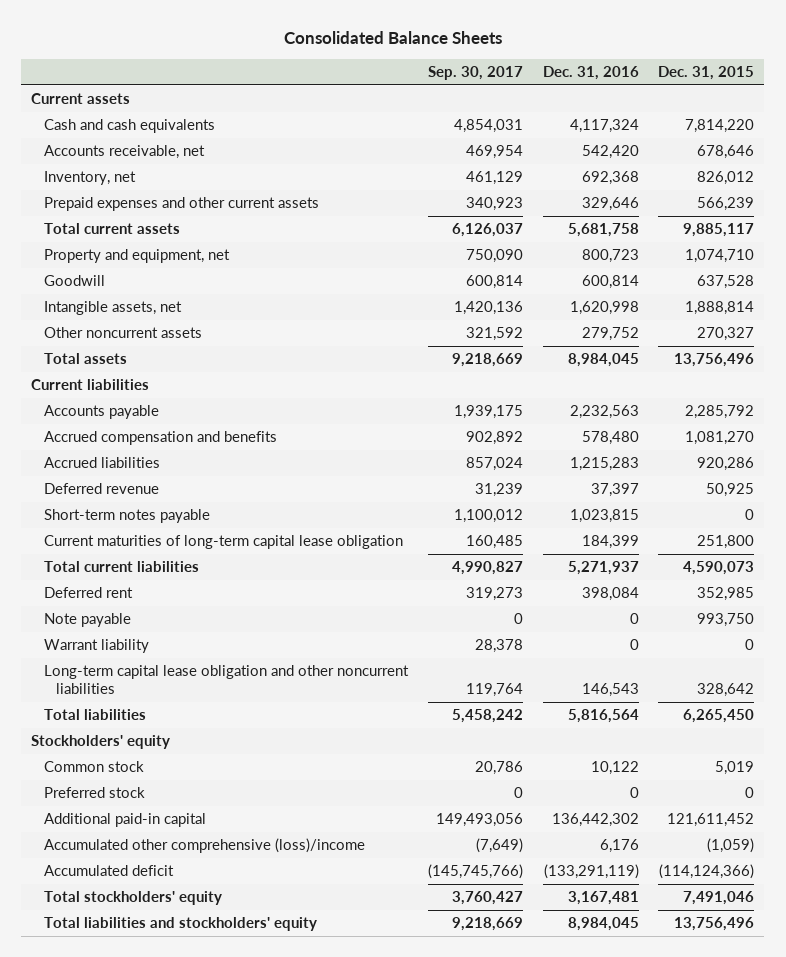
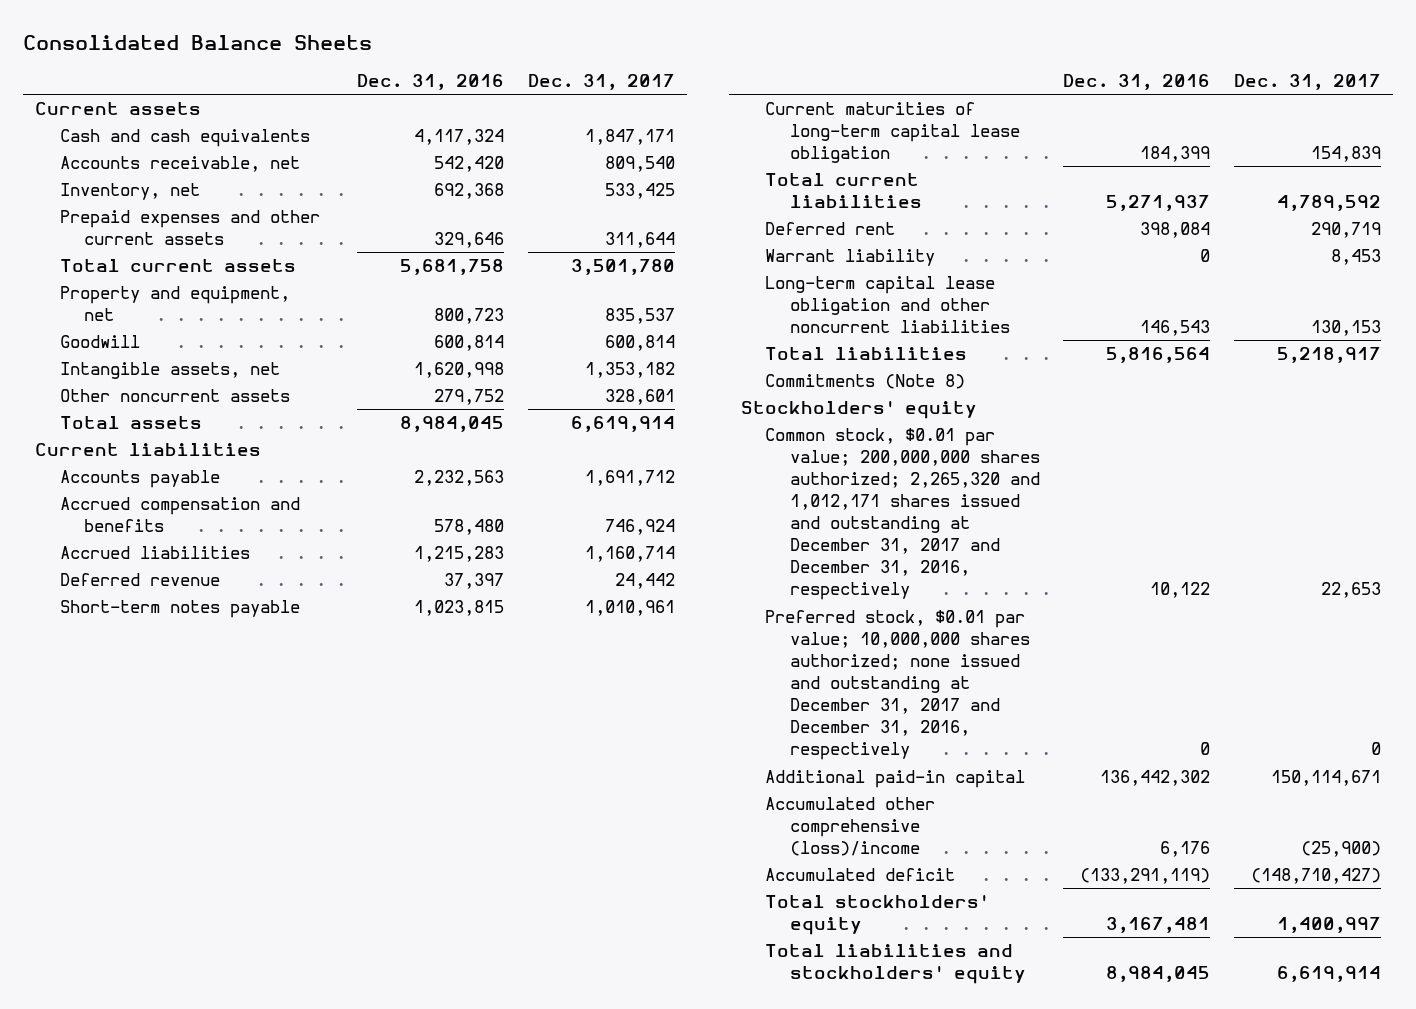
[427,66,523,81] Sep. 30, 2017 -> none
[658,66,755,81] Dec. 31, 2015 -> none
none -> [527,74,675,91] Dec. 31, 2017
[43,613,131,628] Note payable -> none
none -> [765,374,966,390] Commitments (Note 8)
[43,761,144,773] Common stock -> [765,428,1040,601] Common stock, $0.01 par value; 200,000,000 shares authorized; 2,265,320 and 1,012,171 shares issued and outstanding at December 31, 2017 and December 31, 2016, respectively
[43,787,145,799] Preferred stock -> [765,610,1030,761] Preferred stock, $0.01 par value; 10,000,000 shares authorized; none issued and outstanding at December 31, 2017 and December 31, 2016, respectively

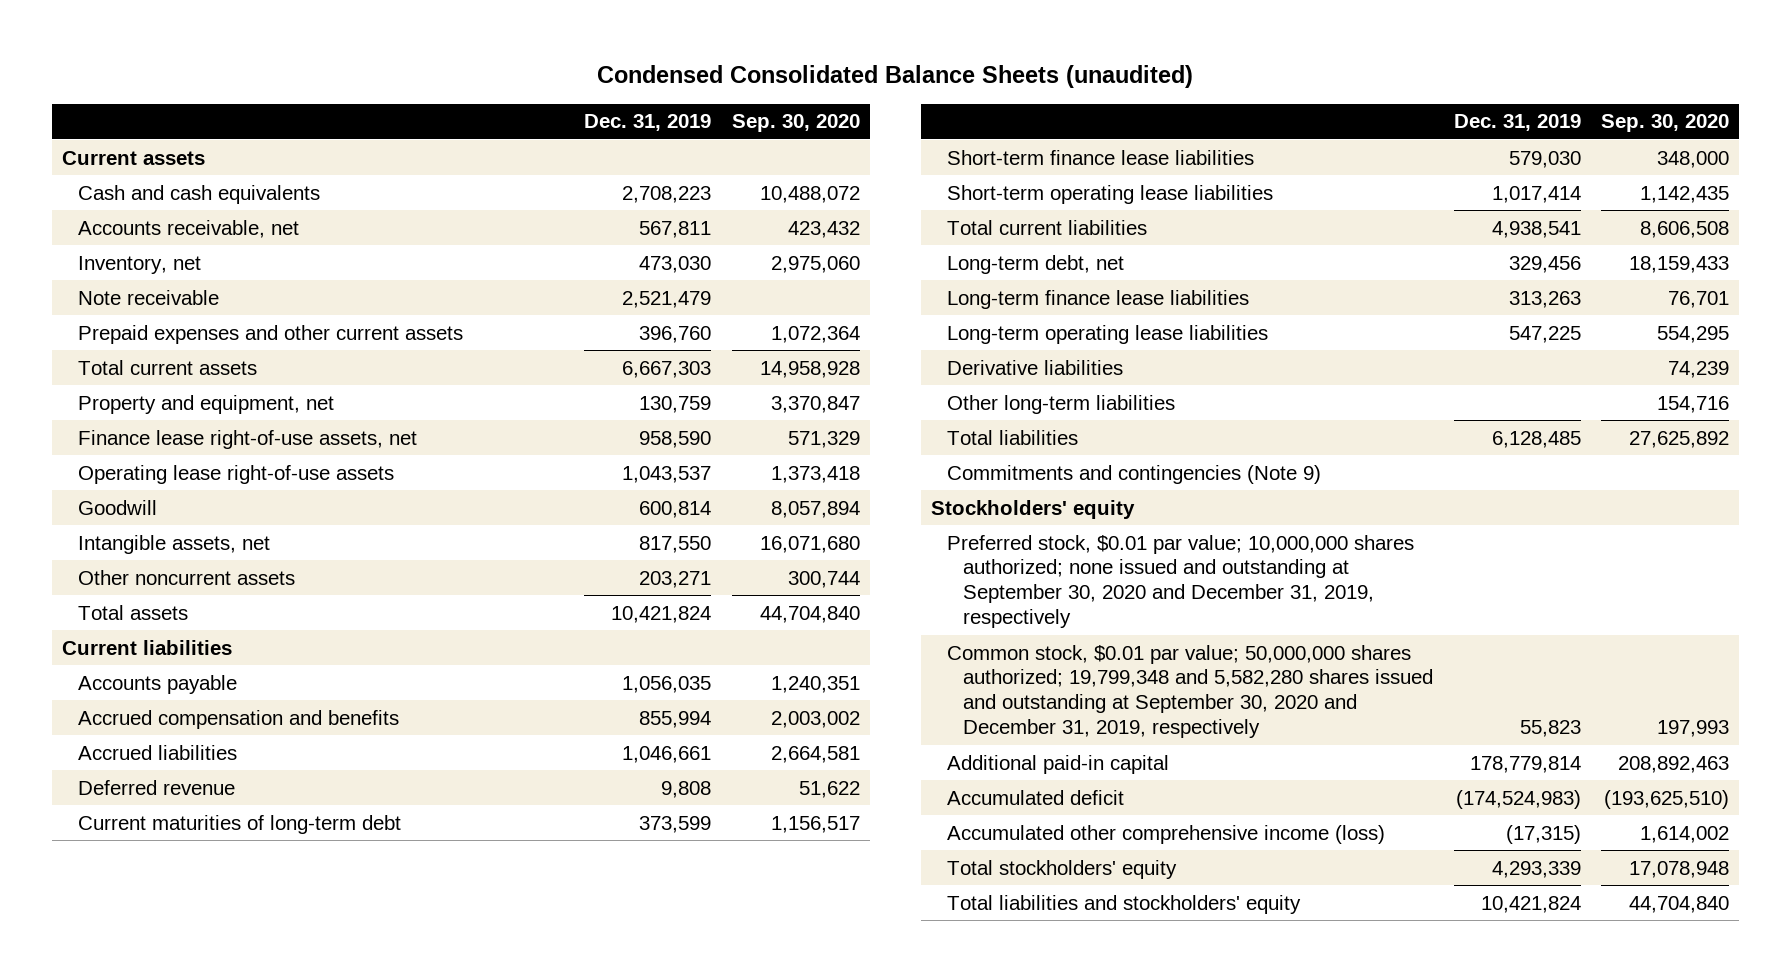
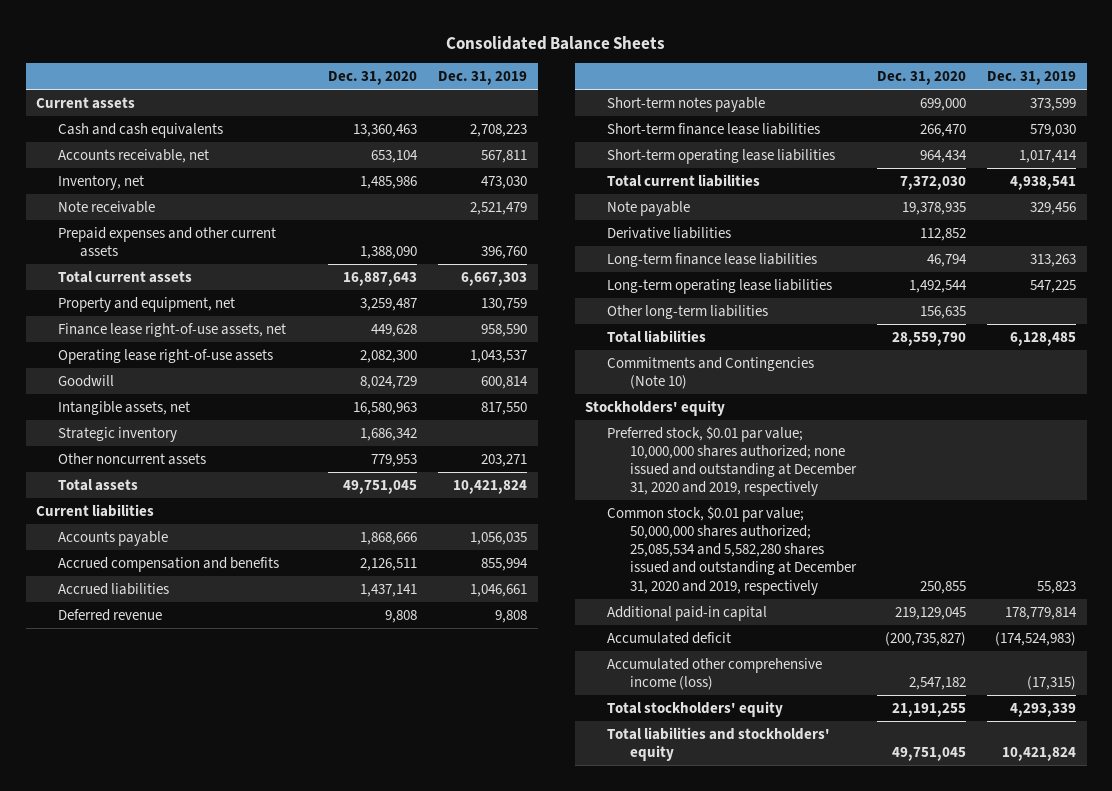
[597,65,1194,89] Condensed Consolidated Balance Sheets (unaudited) -> [446,35,666,50] Consolidated Balance Sheets
[731,114,860,133] Sep. 30, 2020 -> none
none -> [327,71,417,86] Dec. 31, 2020
none -> [58,426,178,442] Strategic inventory
[77,814,401,834] Current maturities of long-term debt -> [607,96,766,112] Short-term notes payable
[947,254,1125,274] Long-term debt, net -> [607,200,691,216] Note payable
[947,359,1124,375] Derivative liabilities -> [607,226,732,239] Derivative liabilities
[947,464,1322,484] Commitments and contingencies (Note 9) -> [607,356,815,389] Commitments and Contingencies (Note 10)
[947,534,1415,629] Preferred stock, $0.01 par value; 10,000,000 shares authorized; none issued and outstanding at September 30, 2020 and December 31, 2019, respectively -> [607,425,857,497] Preferred stock, $0.01 par value; 10,000,000 shares authorized; none issued and outstanding at December 31, 2020 and 2019, respectively
[947,644,1434,739] Common stock, $0.01 par value; 50,000,000 shares authorized; 19,799,348 and 5,582,280 shares issued and outstanding at September 30, 2020 and December 31, 2019, respectively -> [607,505,857,595] Common stock, $0.01 par value; 50,000,000 shares authorized; 25,085,534 and 5,582,280 shares issued and outstanding at December 31, 2020 and 2019, respectively

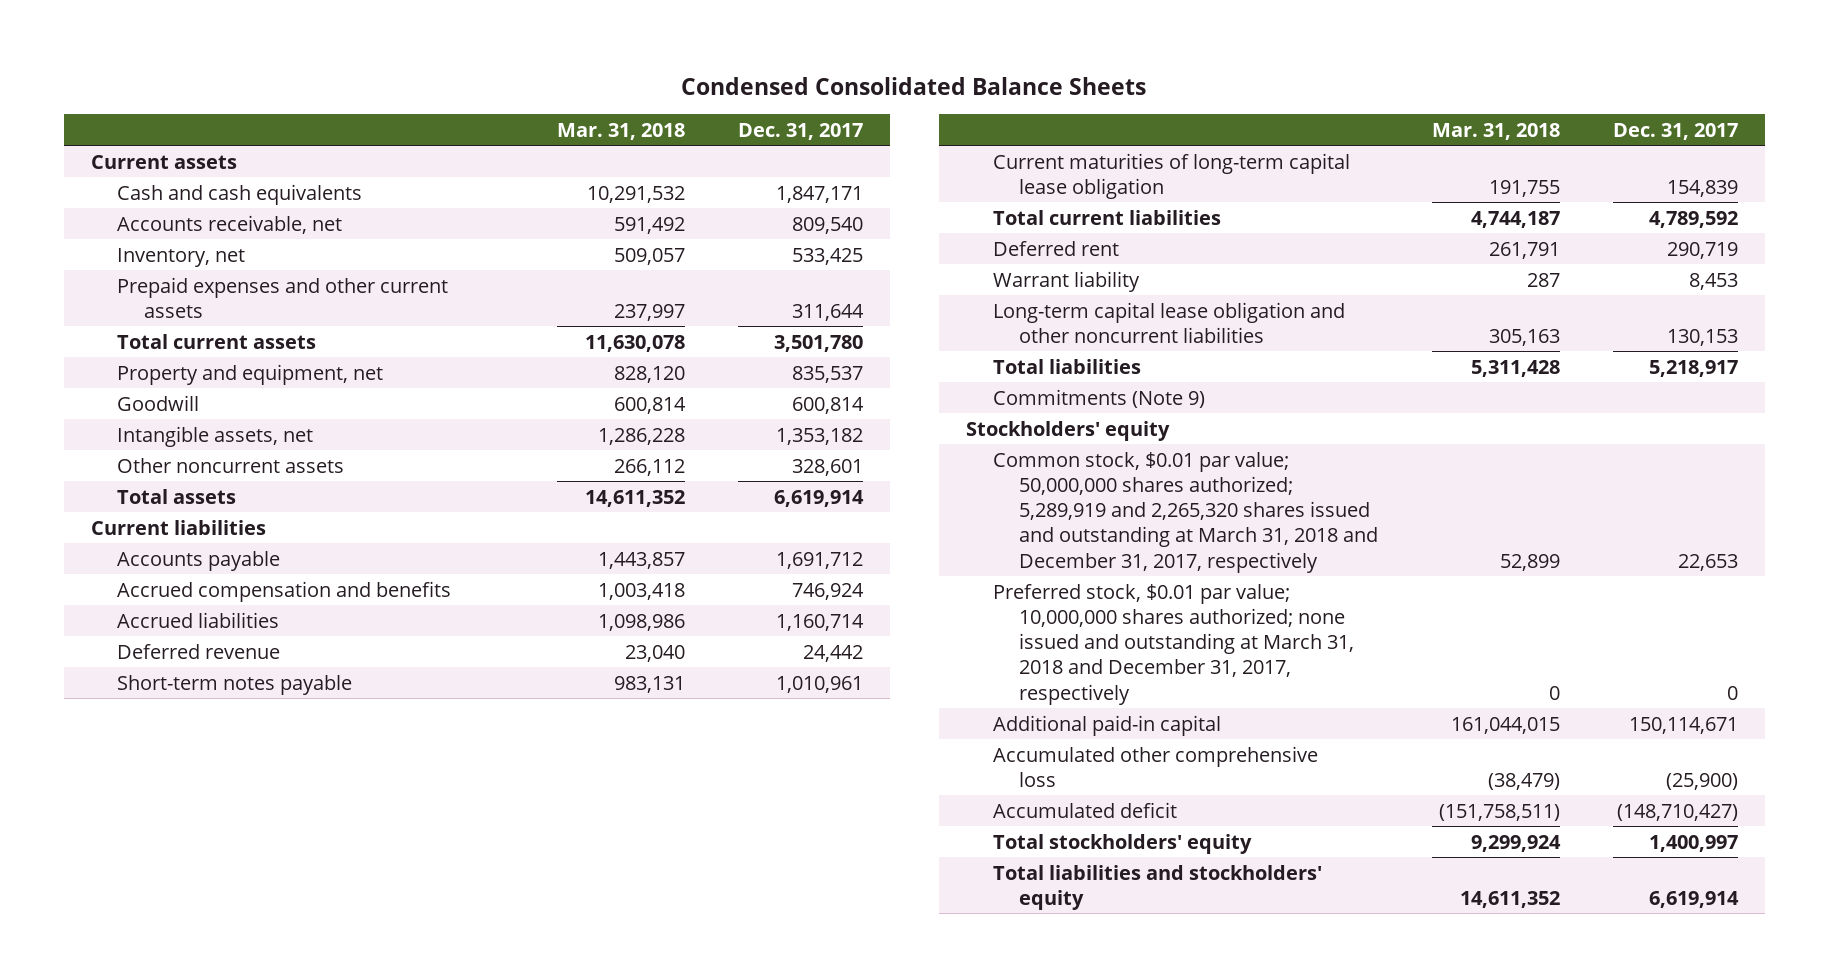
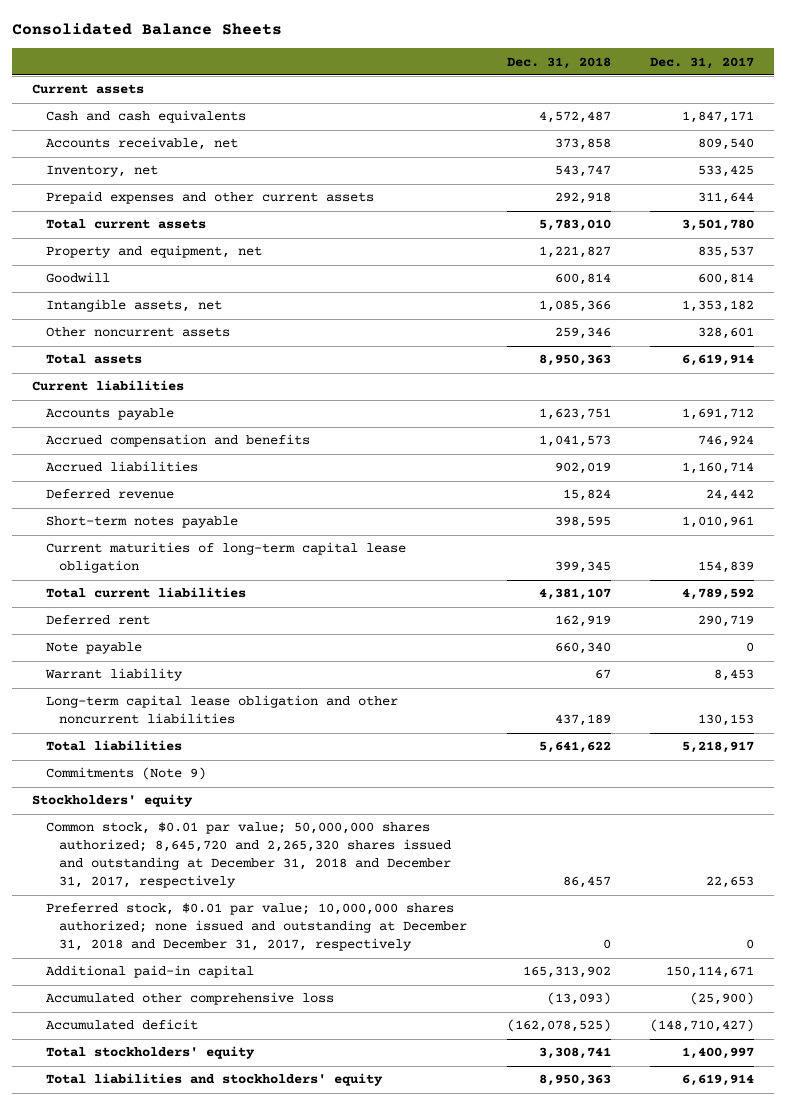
[681,76,1147,95] Condensed Consolidated Balance Sheets -> [12,23,283,36] Consolidated Balance Sheets
[556,122,685,140] Mar. 31, 2018 -> none
none -> [506,56,611,69] Dec. 31, 2018
none -> [45,642,142,655] Note payable
[992,451,1379,573] Common stock, $0.01 par value; 50,000,000 shares authorized; 5,289,919 and 2,265,320 shares issued and outstanding at March 31, 2018 and December 31, 2017, respectively -> [45,822,452,889] Common stock, $0.01 par value; 50,000,000 shares authorized; 8,645,720 and 2,265,320 shares issued and outstanding at December 31, 2018 and December 31, 2017, respectively
[992,583,1355,705] Preferred stock, $0.01 par value; 10,000,000 shares authorized; none issued and outstanding at March 31, 2018 and December 31, 2017, respectively -> [45,903,468,952] Preferred stock, $0.01 par value; 10,000,000 shares authorized; none issued and outstanding at December 31, 2018 and December 31, 2017, respectively

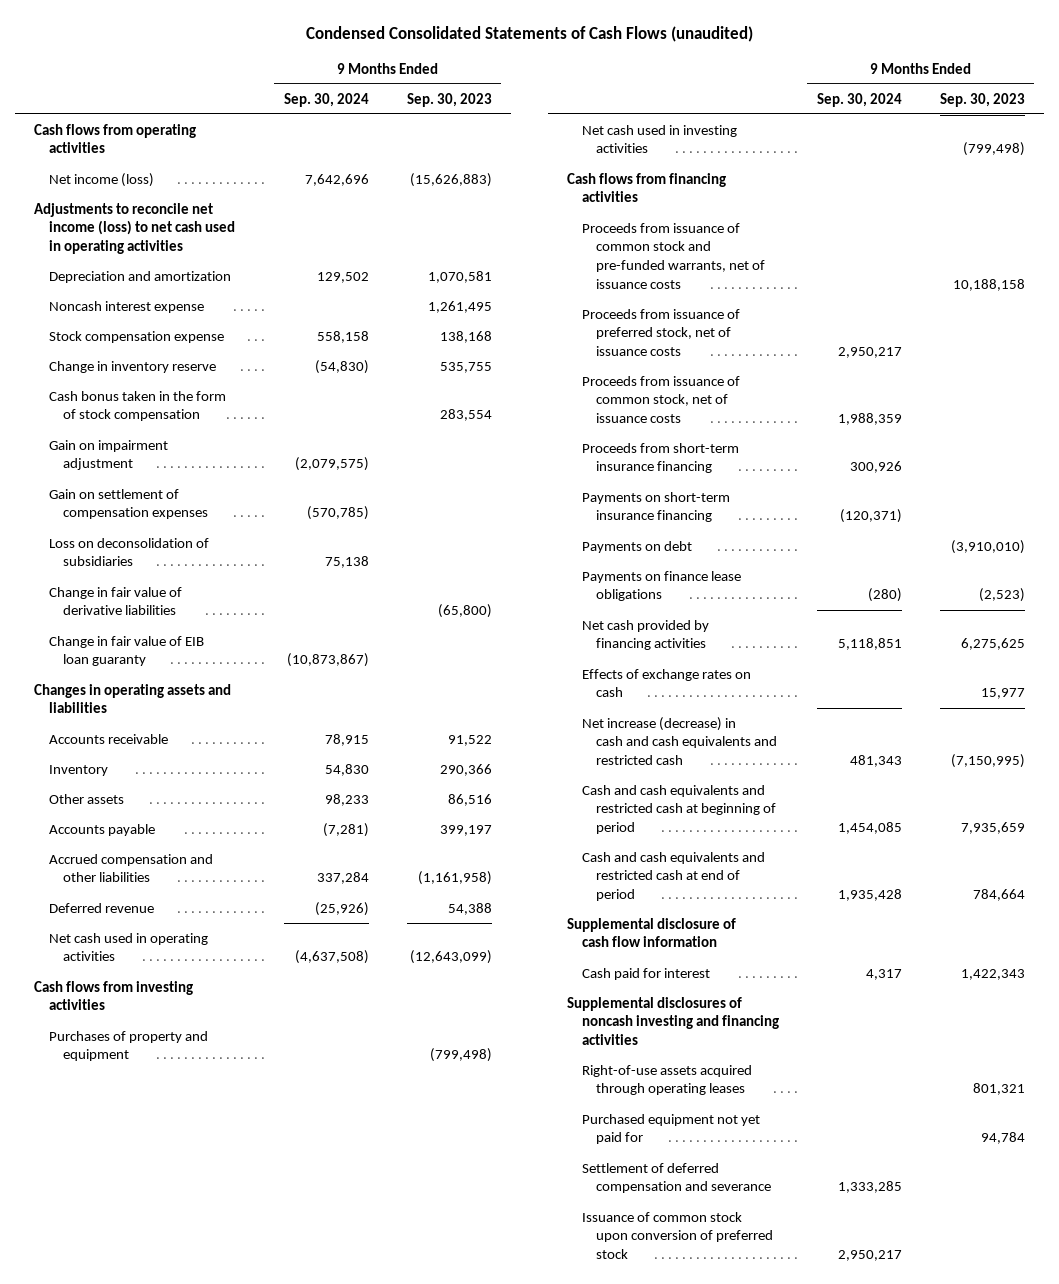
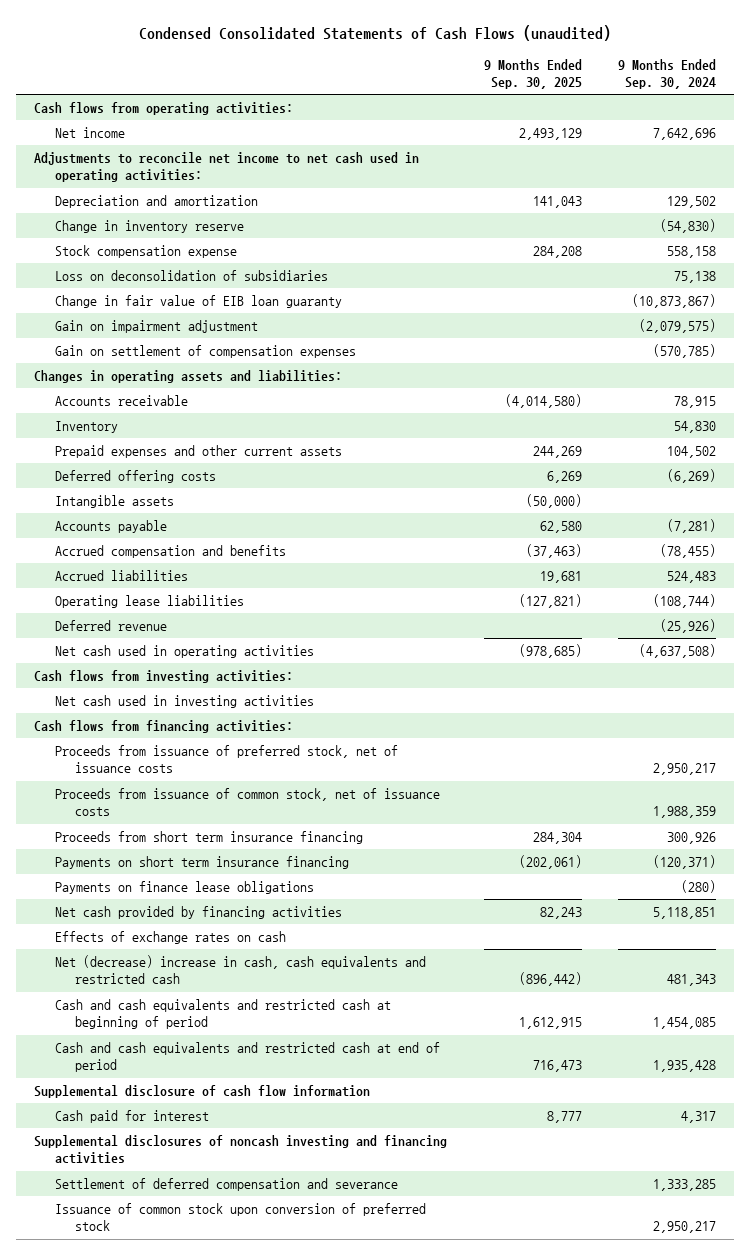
[406,92,492,107] Sep. 30, 2023 -> none
none -> [483,58,582,90] 9 Months Ended Sep. 30, 2025
[34,123,197,154] Cash flows from operating activities -> [34,101,294,115] Cash flows from operating activities:
[48,172,154,187] Net income (loss) -> [54,126,125,138] Net income
[34,202,235,255] Adjustments to reconcile net income (loss) to net cash used in operating activities -> [34,151,420,183] Adjustments to reconcile net income to net cash used in operating activities:
[48,300,204,313] Noncash interest expense -> none
[48,390,226,422] Cash bonus taken in the form of stock compensation -> none
[48,330,224,343] Stock compensation expense -> [54,244,237,258] Stock compensation expense
[48,586,182,616] Change in fair value of derivative liabilities -> none
[48,439,168,471] Gain on impairment adjustment -> [54,319,258,333] Gain on impairment adjustment
[48,488,209,520] Gain on settlement of compensation expenses -> [54,344,356,358] Gain on settlement of compensation expenses
[34,683,232,714] Changes in operating assets and liabilities -> [34,369,343,383] Changes in operating assets and liabilities:
[48,793,124,804] Other assets -> none
none -> [54,444,342,458] Prepaid expenses and other current assets
none -> [54,469,216,483] Deferred offering costs
none -> [54,494,174,508] Intangible assets
[48,853,213,883] Accrued compensation and other liabilities -> [54,544,286,558] Accrued compensation and benefits
[316,872,369,885] 337,284 -> [659,543,716,558] (78,455)
none -> [54,569,188,581] Accrued liabilities
none -> [54,594,244,608] Operating lease liabilities
[48,1030,208,1062] Purchases of property and equipment -> none
[34,980,194,1011] Cash flows from investing activities -> [34,669,294,683] Cash flows from investing activities:
[581,222,766,289] Proceeds from issuance of common stock and pre-funded warrants, net of issuance costs -> none
[567,172,727,203] Cash flows from financing activities -> [34,719,294,733] Cash flows from financing activities:
[581,540,692,553] Payments on debt -> none
[581,442,739,474] Proceeds from short-term insurance financing -> [54,830,363,844] Proceeds from short term insurance financing
[581,491,730,523] Payments on short-term insurance financing -> [54,855,349,869] Payments on short term insurance financing
[581,716,778,766] Net increase (decrease) in cash and cash equivalents and restricted cash -> [54,954,426,985] Net (decrease) increase in cash, cash equivalents and restricted cash
[581,1064,752,1096] Right-of-use assets acquired through operating leases -> none
[581,1113,760,1145] Purchased equipment not yet paid for -> none

